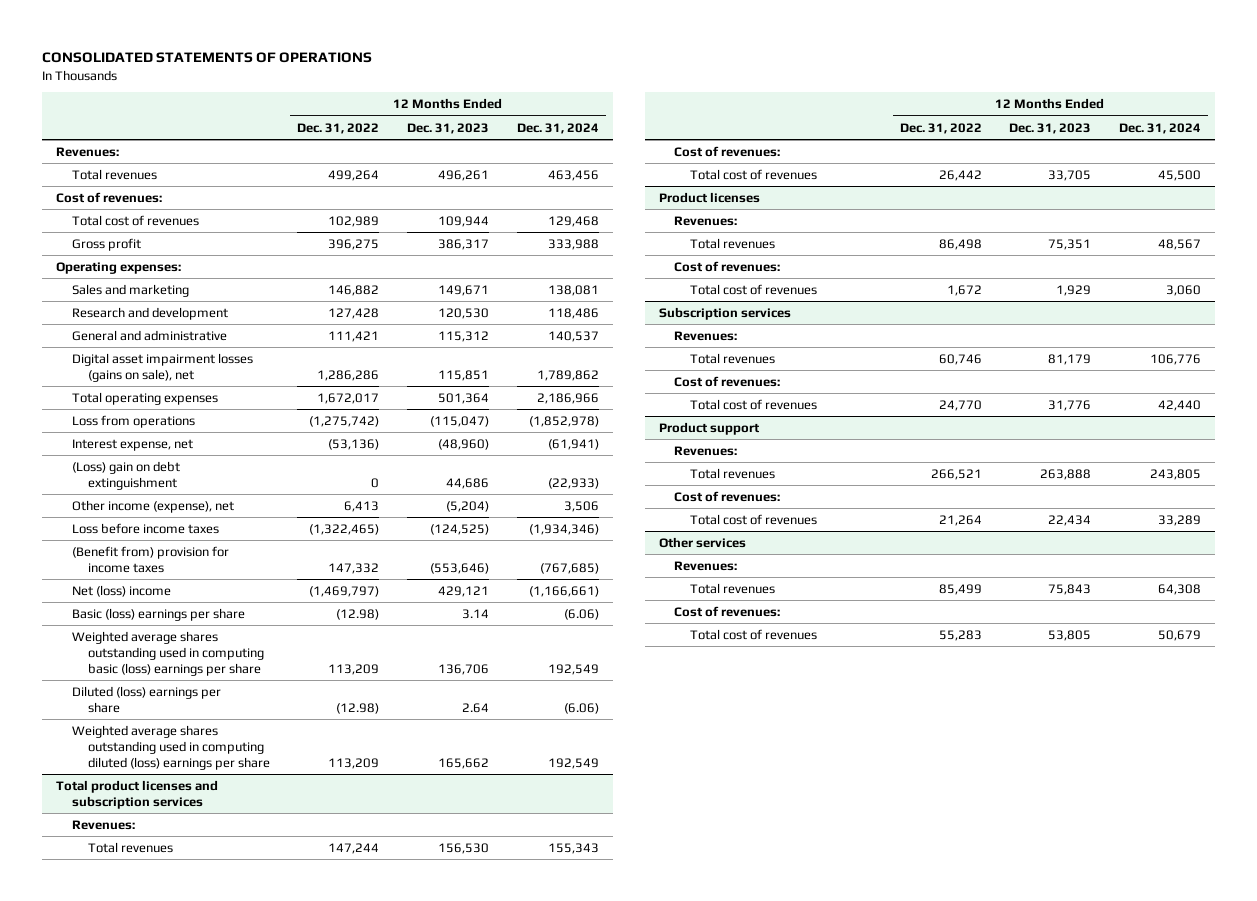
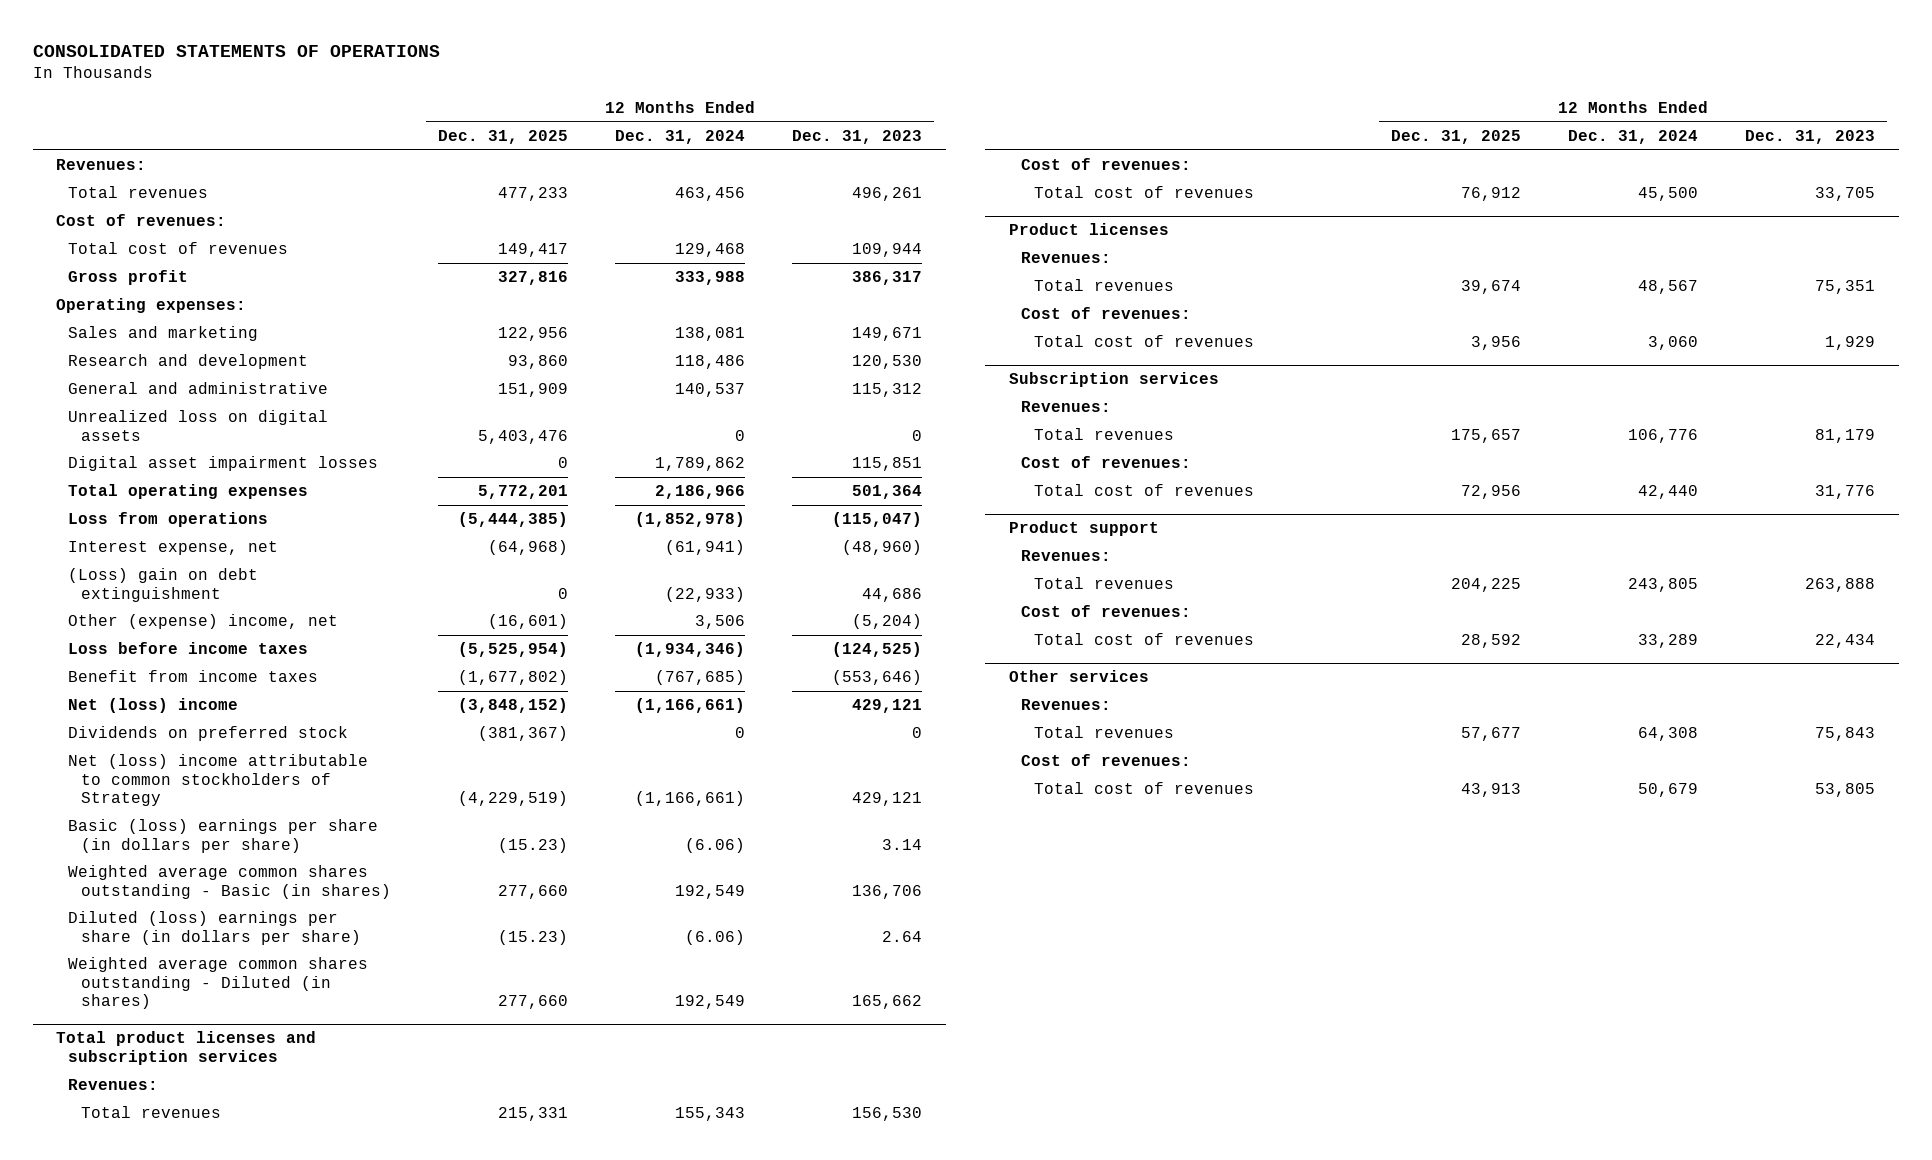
[297,122,380,134] Dec. 31, 2022 -> none
none -> [437,130,568,145] Dec. 31, 2025
none -> [68,410,329,441] Unrealized loss on digital assets
[71,352,253,382] Digital asset impairment losses (gains on sale), net -> [68,456,379,472] Digital asset impairment losses
[71,499,234,513] Other income (expense), net -> [68,614,339,630] Other (expense) income, net
[71,545,229,573] (Benefit from) provision for income taxes -> [68,670,319,683] Benefit from income taxes
none -> [68,726,349,742] Dividends on preferred stock
none -> [68,754,369,807] Net (loss) income attributable to common stockholders of Strategy
[71,607,245,621] Basic (loss) earnings per share -> [68,819,379,853] Basic (loss) earnings per share (in dollars per share)
[71,630,264,676] Weighted average shares outstanding used in computing basic (loss) earnings per share -> [68,865,391,899] Weighted average common shares outstanding - Basic (in shares)
[71,685,221,713] Diluted (loss) earnings per share -> [68,911,361,945] Diluted (loss) earnings per share (in dollars per share)
[71,724,270,770] Weighted average shares outstanding used in computing diluted (loss) earnings per share -> [68,957,369,1010] Weighted average common shares outstanding - Diluted (in shares)

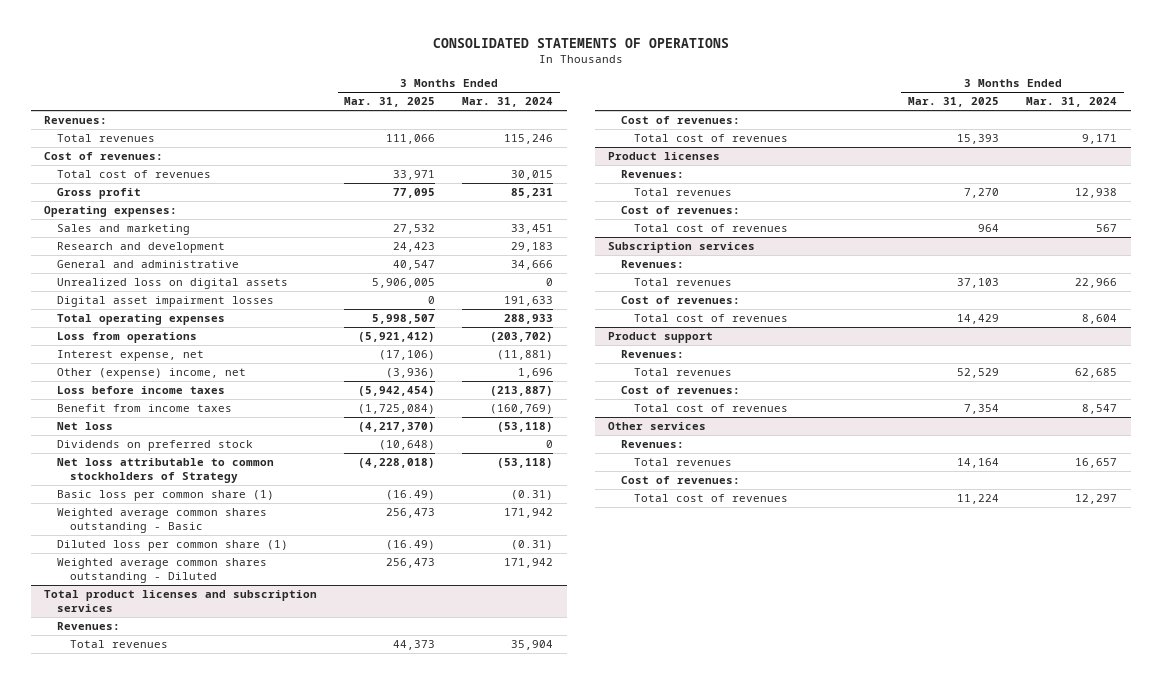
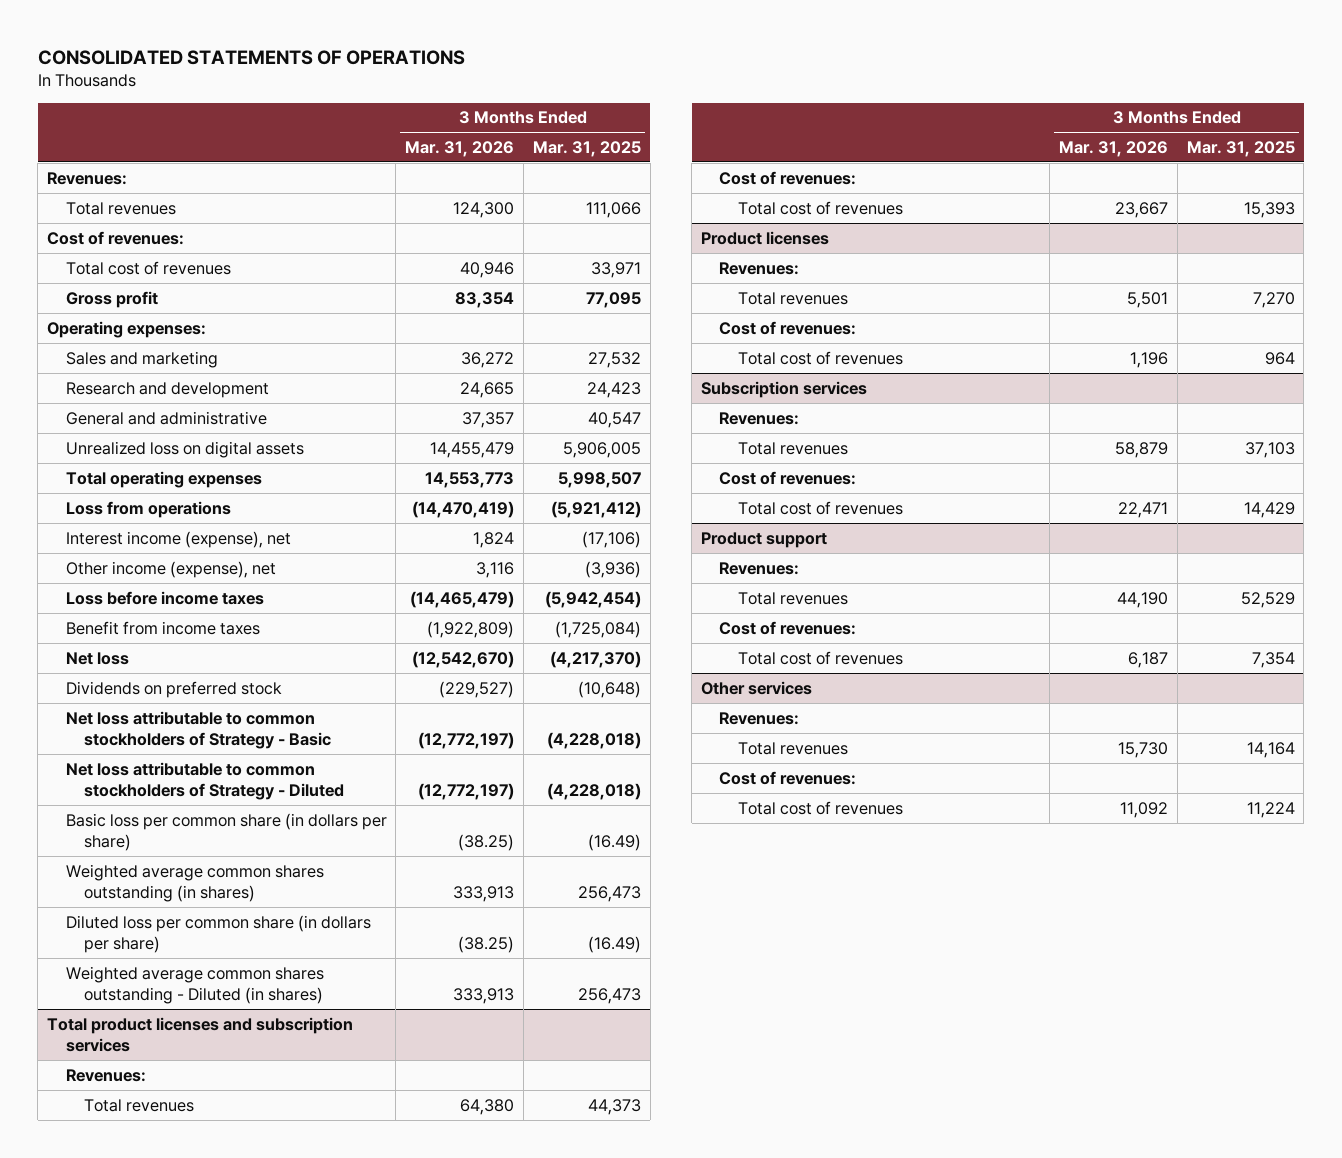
[462,97,554,108] Mar. 31, 2024 -> none
none -> [405,140,515,157] Mar. 31, 2026
[57,295,275,307] Digital asset impairment losses -> none
[57,349,205,361] Interest expense, net -> [65,530,291,548] Interest income (expense), net
[57,367,247,379] Other (expense) income, net -> [65,560,276,578] Other income (expense), net
[57,457,275,483] Net loss attributable to common stockholders of Strategy -> [65,710,331,749] Net loss attributable to common stockholders of Strategy - Basic
none -> [65,761,344,800] Net loss attributable to common stockholders of Strategy - Diluted
[57,489,275,501] Basic loss per common share (1) -> [65,812,387,851] Basic loss per common share (in dollars per share)
[57,507,268,533] Weighted average common shares outstanding - Basic -> [65,863,324,902] Weighted average common shares outstanding (in shares)
[57,539,289,551] Diluted loss per common share (1) -> [65,914,371,953] Diluted loss per common share (in dollars per share)
[57,557,268,583] Weighted average common shares outstanding - Diluted -> [65,965,324,1004] Weighted average common shares outstanding - Diluted (in shares)

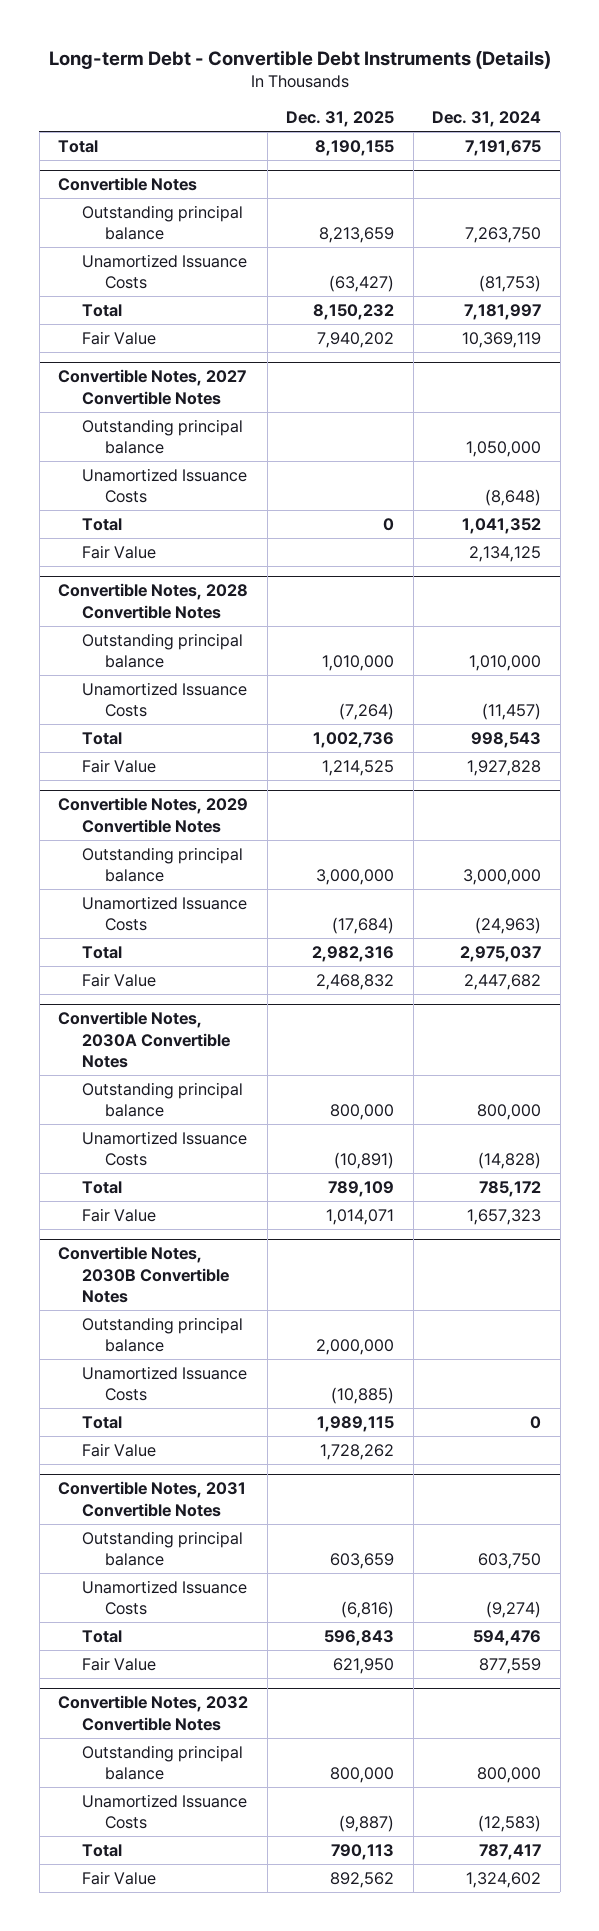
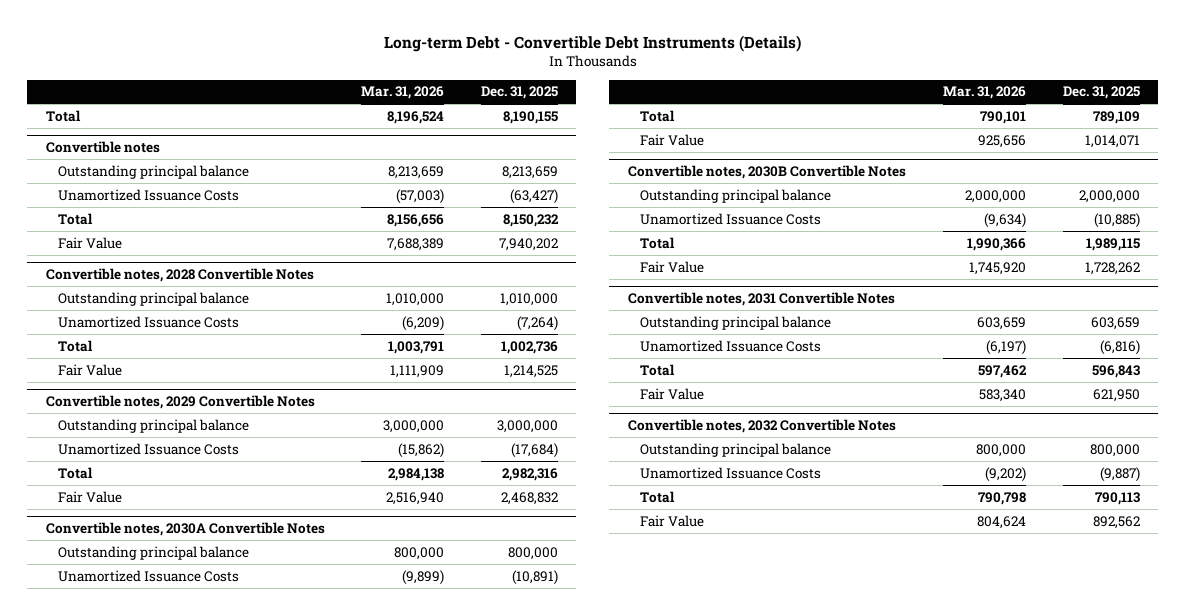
[432,111,542,128] Dec. 31, 2024 -> none
none -> [361,86,445,100] Mar. 31, 2026
[58,177,198,192] Convertible Notes -> [45,141,160,154] Convertible notes
[58,369,247,405] Convertible Notes, 2027 Convertible Notes -> none
[81,418,243,454] Outstanding principal balance -> none
[81,467,247,503] Unamortized Issuance Costs -> none
[81,517,122,531] Total -> none
[81,544,156,559] Fair Value -> none
[58,583,249,619] Convertible Notes, 2028 Convertible Notes -> [45,268,314,283] Convertible notes, 2028 Convertible Notes
[58,797,249,833] Convertible Notes, 2029 Convertible Notes -> [45,395,315,410] Convertible notes, 2029 Convertible Notes
[58,1011,230,1068] Convertible Notes, 2030A Convertible Notes -> [45,522,325,537] Convertible notes, 2030A Convertible Notes
[58,1246,229,1303] Convertible Notes, 2030B Convertible Notes -> [627,165,906,180] Convertible notes, 2030B Convertible Notes
[58,1481,247,1517] Convertible Notes, 2031 Convertible Notes -> [627,292,895,307] Convertible notes, 2031 Convertible Notes
[58,1695,249,1731] Convertible Notes, 2032 Convertible Notes -> [627,419,896,434] Convertible notes, 2032 Convertible Notes

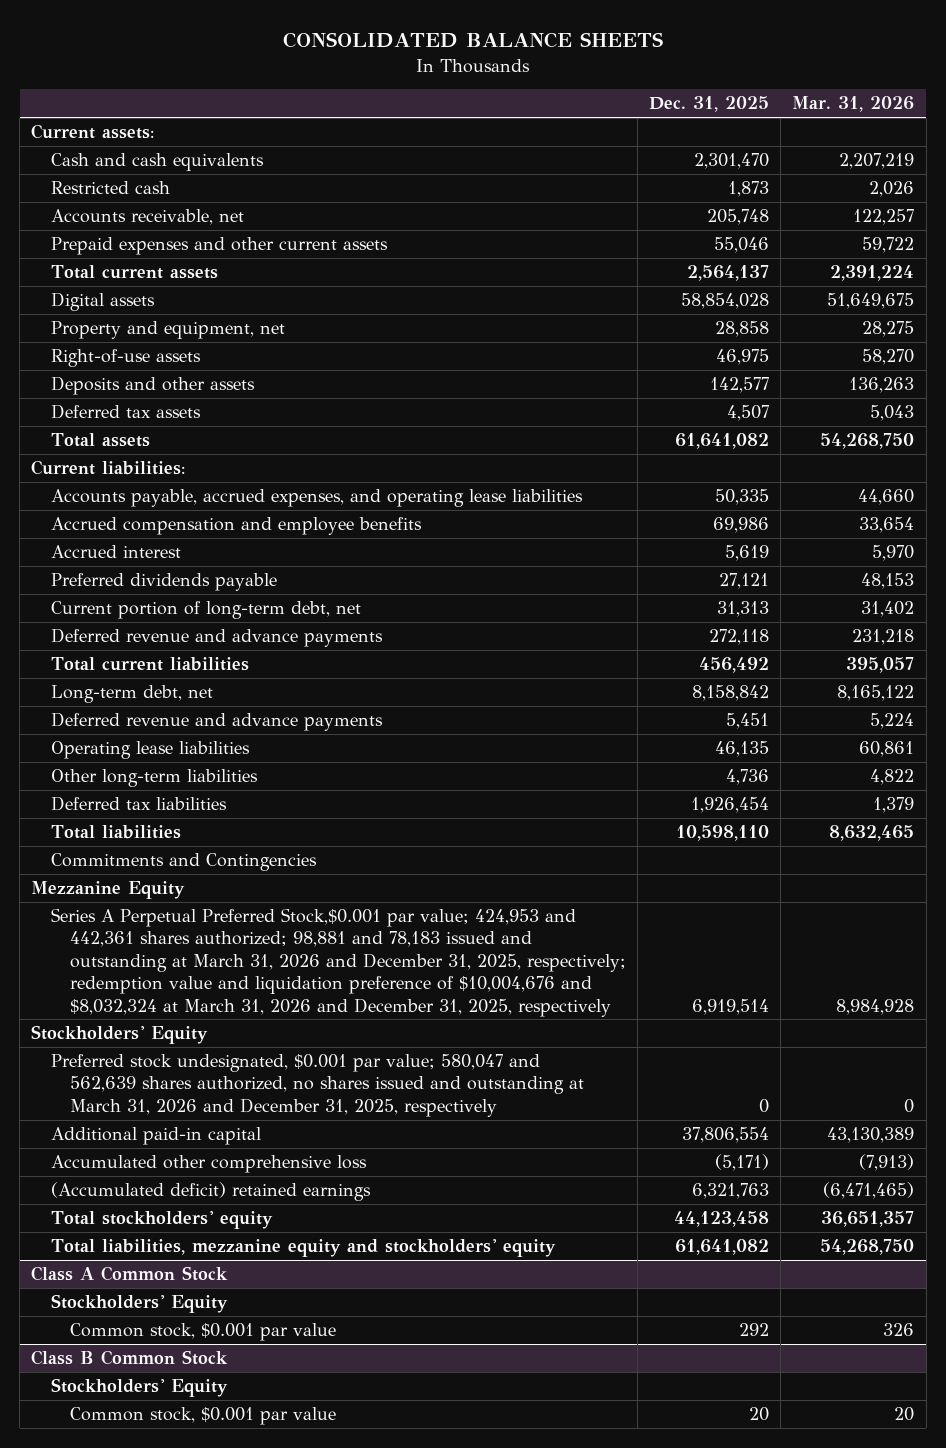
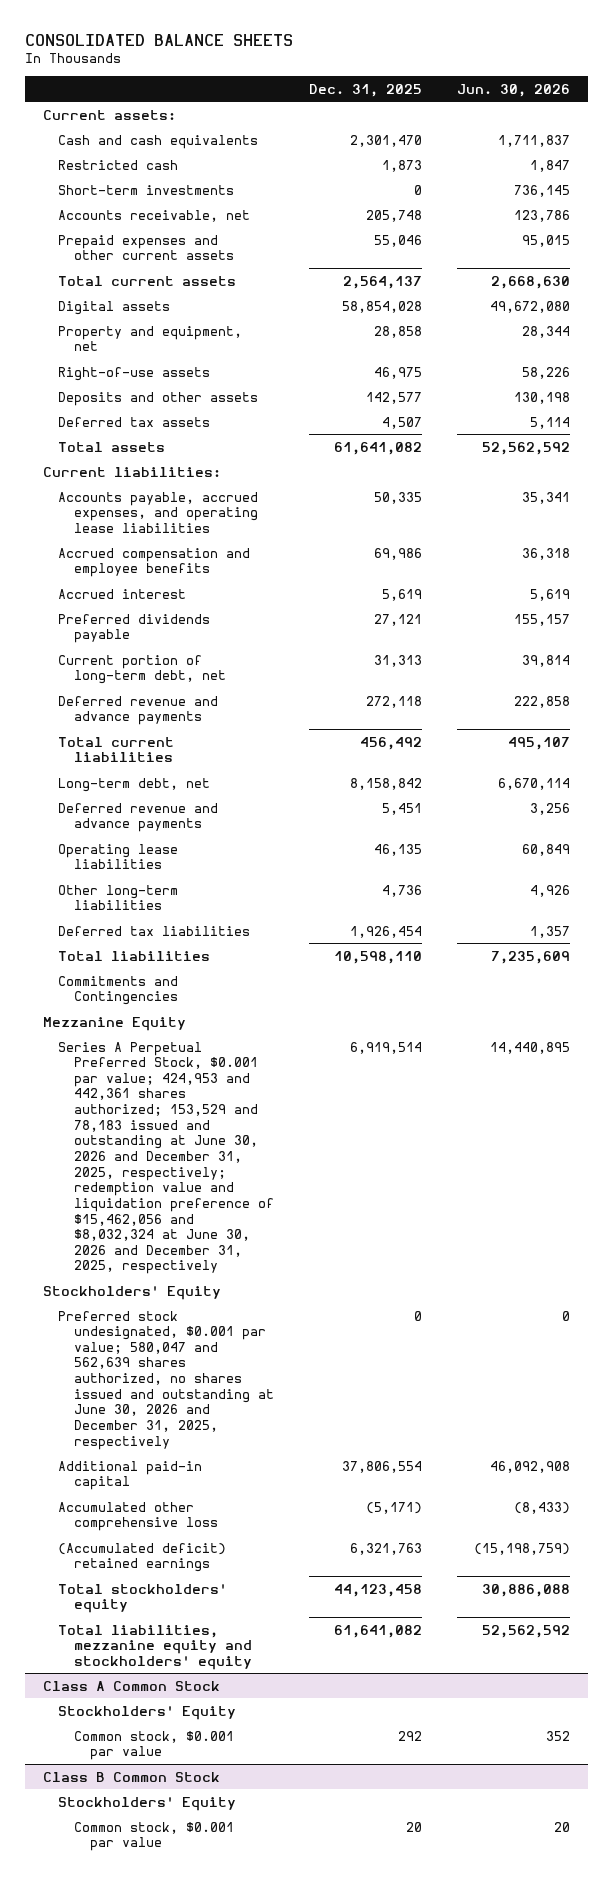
[792,96,915,113] Mar. 31, 2026 -> none
none -> [457,83,571,97] Jun. 30, 2026
none -> [58,184,235,195] Short-term investments
[50,908,626,1017] Series A Perpetual Preferred Stock,$0.001 par value; 424,953 and 442,361 shares authorized; 98,881 and 78,183 issued and outstanding at March 31, 2026 and December 31, 2025, respectively; redemption value and liquidation preference of $10,004,676 and $8,032,324 at March 31, 2026 and December 31, 2025, respectively -> [58,1041,274,1275] Series A Perpetual Preferred Stock, $0.001 par value; 424,953 and 442,361 shares authorized; 153,529 and 78,183 issued and outstanding at June 30, 2026 and December 31, 2025, respectively; redemption value and liquidation preference of $15,462,056 and $8,032,324 at June 30, 2026 and December 31, 2025, respectively
[50,1054,584,1117] Preferred stock undesignated, $0.001 par value; 580,047 and 562,639 shares authorized, no shares issued and outstanding at March 31, 2026 and December 31, 2025, respectively -> [58,1310,274,1450] Preferred stock undesignated, $0.001 par value; 580,047 and 562,639 shares authorized, no shares issued and outstanding at June 30, 2026 and December 31, 2025, respectively

